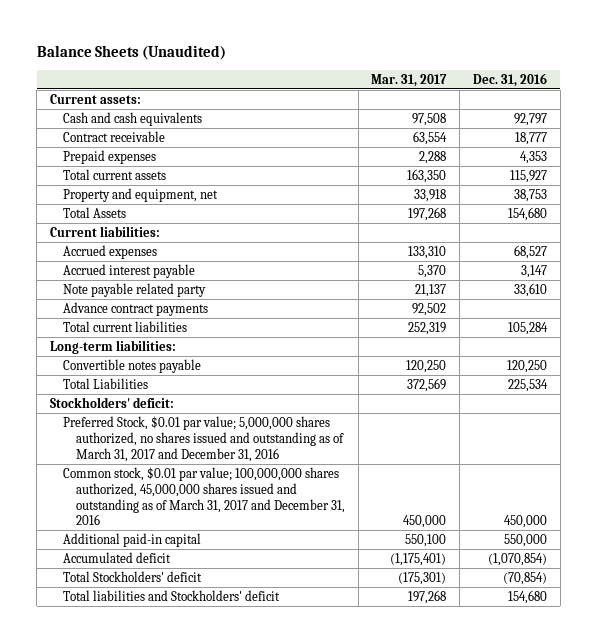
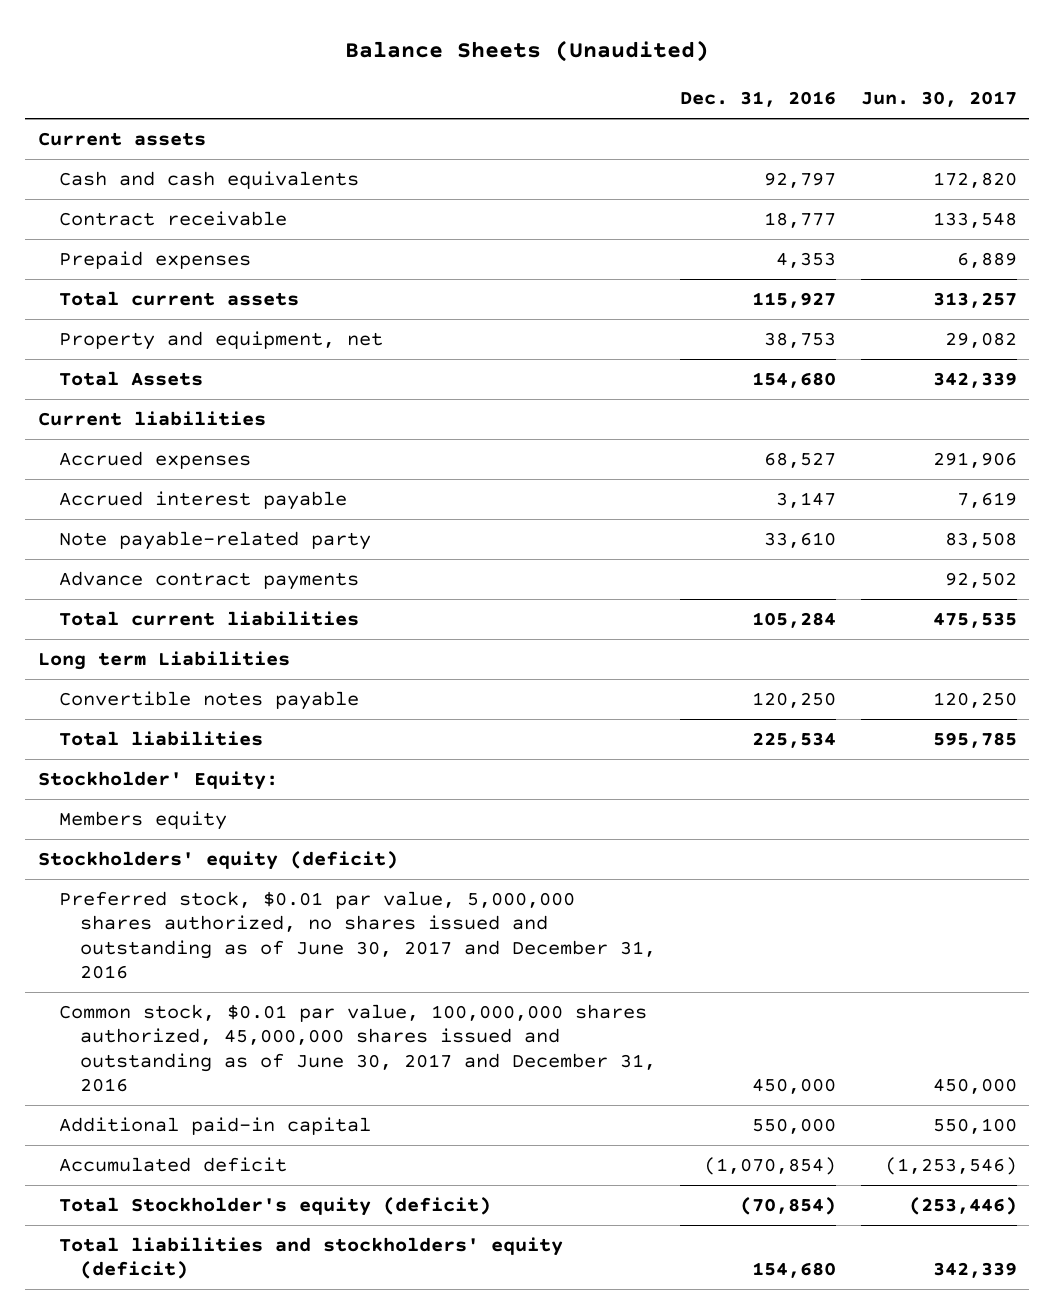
[371,73,448,87] Mar. 31, 2017 -> none
none -> [860,91,1017,108] Jun. 30, 2017
[50,93,142,104] Current assets: -> [37,132,206,147] Current assets
[50,225,161,237] Current liabilities: -> [37,411,266,427] Current liabilities
[62,282,206,297] Note payable related party -> [58,531,371,551] Note payable-related party
[50,339,177,354] Long-term liabilities: -> [37,651,290,671] Long term Liabilities
[62,377,148,389] Total Liabilities -> [58,731,263,747] Total liabilities
none -> [37,771,278,791] Stockholder' Equity:
none -> [58,811,227,831] Members equity
[50,396,175,408] Stockholders' deficit: -> [37,851,398,871] Stockholders' equity (deficit)
[62,415,344,462] Preferred Stock, $0.01 par value; 5,000,000 shares authorized, no shares issued and outstanding as of March 31, 2017 and December 31, 2016 -> [58,891,656,979] Preferred stock, $0.01 par value, 5,000,000 shares authorized, no shares issued and outstanding as of June 30, 2017 and December 31, 2016
[62,466,345,526] Common stock, $0.01 par value; 100,000,000 shares authorized, 45,000,000 shares issued and outstanding as of March 31, 2017 and December 31, 2016 -> [58,1004,656,1092] Common stock, $0.01 par value, 100,000,000 shares authorized, 45,000,000 shares issued and outstanding as of June 30, 2017 and December 31, 2016
[62,570,202,582] Total Stockholders' deficit -> [58,1197,491,1217] Total Stockholder's equity (deficit)
[62,589,280,601] Total liabilities and Stockholders' deficit -> [58,1237,563,1280] Total liabilities and stockholders' equity (deficit)

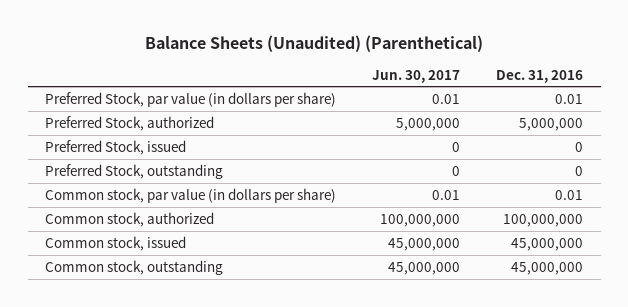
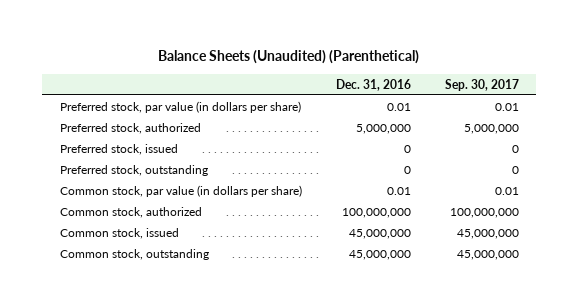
[372,69,461,83] Jun. 30, 2017 -> none
none -> [445,78,520,91] Sep. 30, 2017
[45,91,337,107] Preferred Stock, par value (in dollars per share) -> [59,100,301,113] Preferred stock, par value (in dollars per share)
[45,115,215,131] Preferred Stock, authorized -> [59,122,201,134] Preferred stock, authorized
[45,139,187,155] Preferred Stock, issued -> [59,143,178,155] Preferred stock, issued
[45,163,224,179] Preferred Stock, outstanding -> [59,164,208,176] Preferred stock, outstanding

